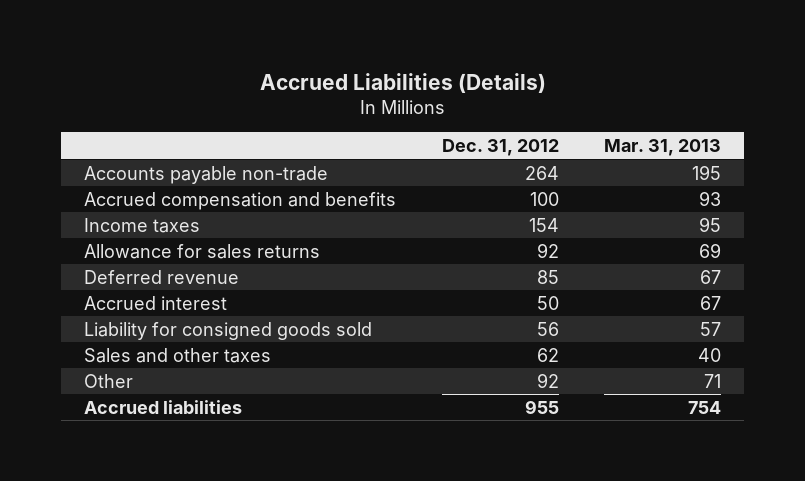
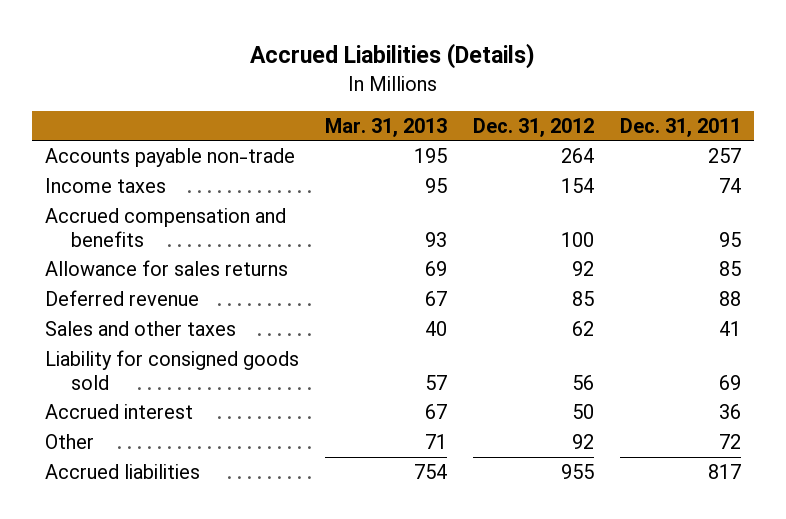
none -> [619,117,741,137] Dec. 31, 2011
[84,191,397,210] Accrued compensation and benefits -> [45,207,287,247] Accrued compensation and benefits
[84,321,373,340] Liability for consigned goods sold -> [45,349,300,390] Liability for consigned goods sold
[84,295,228,310] Accrued interest -> [45,403,194,419] Accrued interest

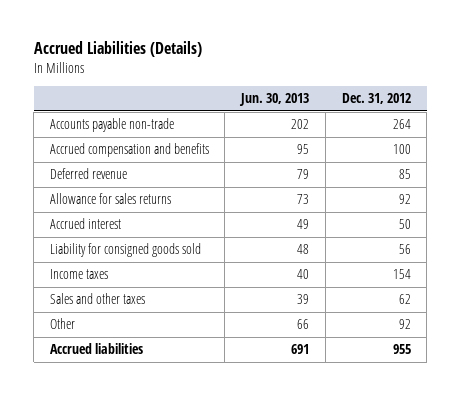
[324,117,447,137] Mar. 31, 2013 -> none
[619,117,741,137] Dec. 31, 2011 -> none
none -> [239,93,310,107] Jun. 30, 2013
[45,259,289,276] Allowance for sales returns -> [49,193,171,205] Allowance for sales returns
[45,349,300,390] Liability for consigned goods sold -> [49,243,201,258] Liability for consigned goods sold
[45,177,167,193] Income taxes -> [49,269,108,280] Income taxes
[45,320,237,336] Sales and other taxes -> [49,293,145,305] Sales and other taxes

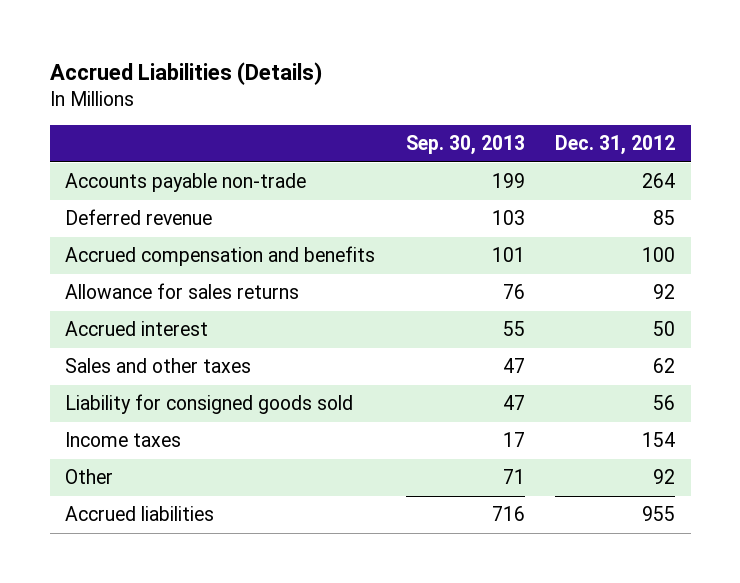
[239,93,310,107] Jun. 30, 2013 -> none
none -> [405,135,525,156] Sep. 30, 2013
[49,143,209,158] Accrued compensation and benefits -> [65,246,376,267] Accrued compensation and benefits
[49,293,145,305] Sales and other taxes -> [65,358,252,374] Sales and other taxes

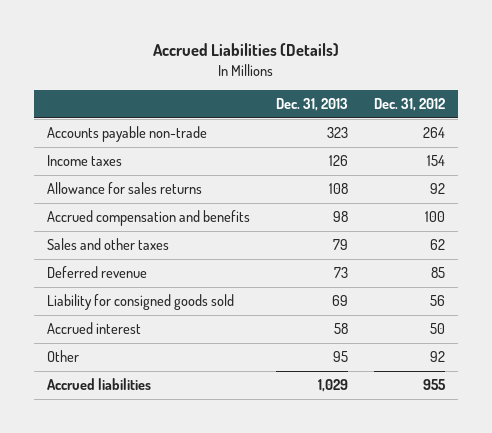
[405,135,525,156] Sep. 30, 2013 -> none
none -> [276,97,349,111] Dec. 31, 2013
[65,432,182,448] Income taxes -> [47,155,123,167] Income taxes
[65,246,376,267] Accrued compensation and benefits -> [47,210,251,227] Accrued compensation and benefits
[65,209,213,226] Deferred revenue -> [47,266,148,279] Deferred revenue
[65,321,209,337] Accrued interest -> [47,322,142,335] Accrued interest

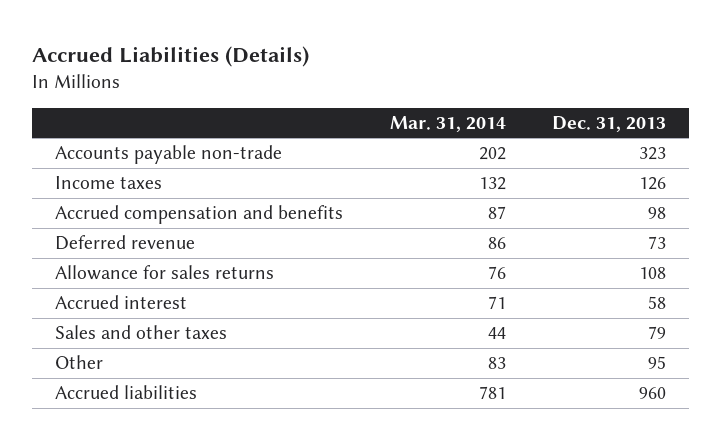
[374,97,446,111] Dec. 31, 2012 -> none
none -> [389,115,506,132] Mar. 31, 2014
[47,294,235,311] Liability for consigned goods sold -> none
[47,182,203,195] Allowance for sales returns -> [55,265,275,281] Allowance for sales returns
[47,238,170,251] Sales and other taxes -> [55,325,228,340] Sales and other taxes
[318,379,349,393] 1,029 -> [638,387,666,400] 960

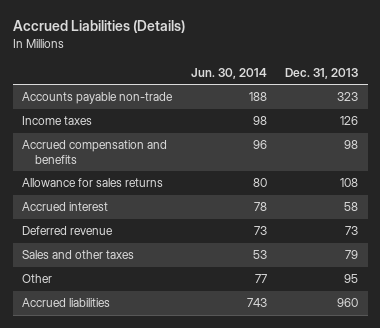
[389,115,506,132] Mar. 31, 2014 -> none
none -> [190,67,267,79] Jun. 30, 2014
[55,235,196,251] Deferred revenue -> [21,226,113,236] Deferred revenue

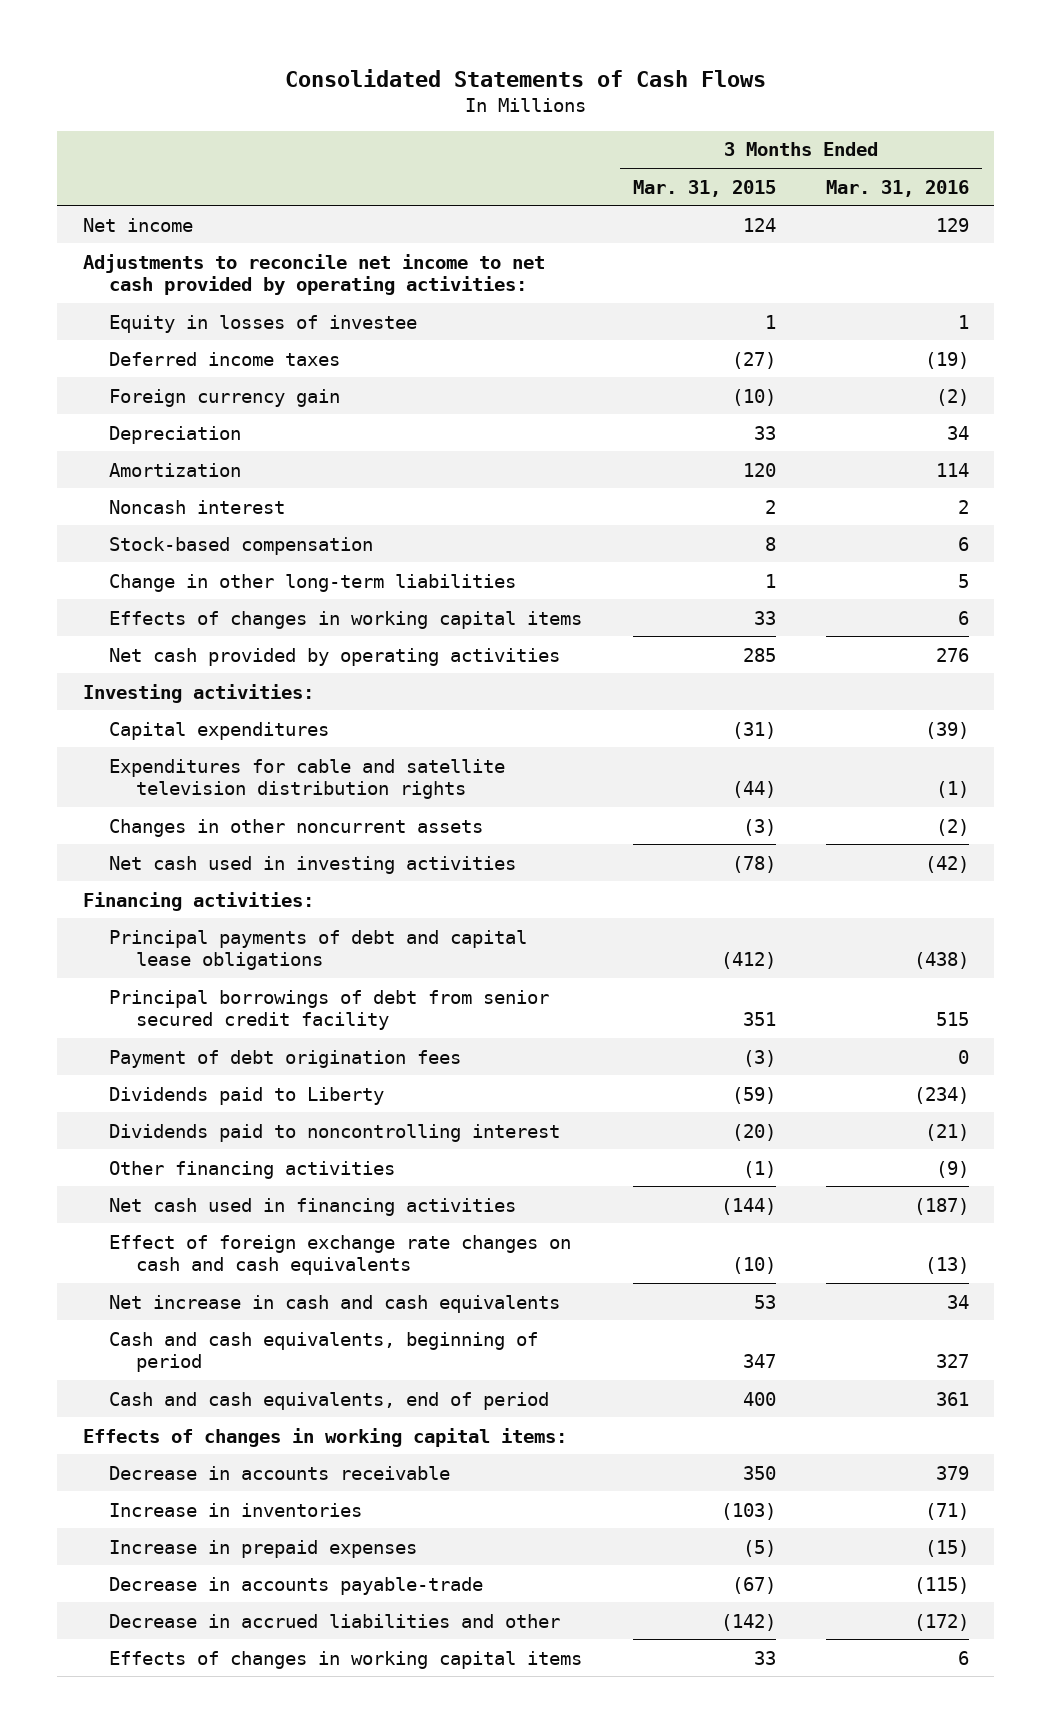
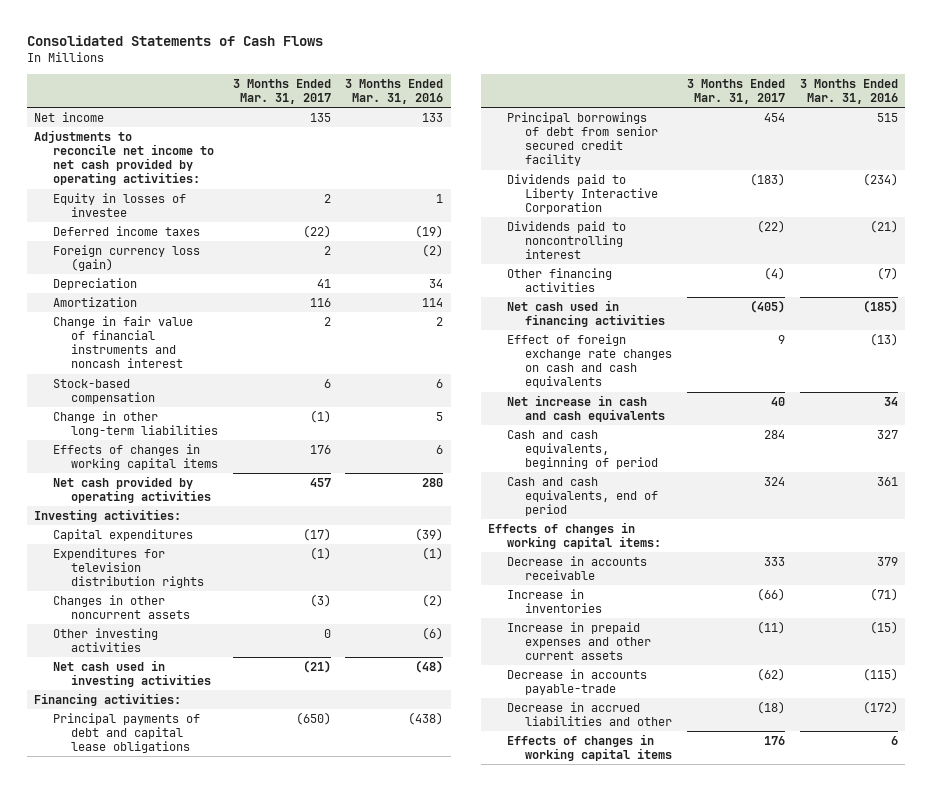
[632,179,776,197] Mar. 31, 2015 -> none
none -> [232,78,331,105] 3 Months Ended Mar. 31, 2017
[936,217,970,232] 129 -> [422,112,444,122] 133
[109,388,341,407] Foreign currency gain -> [52,244,200,272] Foreign currency loss (gain)
[109,499,286,514] Noncash interest -> [52,315,193,369] Change in fair value of financial instruments and noncash interest
[936,647,970,662] 276 -> [422,477,444,487] 280
[109,758,506,799] Expenditures for cable and satellite television distribution rights -> [52,547,204,589] Expenditures for television distribution rights
none -> [52,627,158,653] Other investing activities
[925,855,970,873] (42) -> [415,659,444,673] (48)
[109,1049,462,1068] Payment of debt origination fees -> none
[109,1086,385,1105] Dividends paid to Liberty -> [506,173,659,215] Dividends paid to Liberty Interactive Corporation
[936,1160,970,1178] (9) -> [876,266,898,280] (7)
[914,1197,970,1215] (187) -> [862,299,898,313] (185)
[109,1539,418,1558] Increase in prepaid expenses -> [506,621,652,661] Increase in prepaid expenses and other current assets

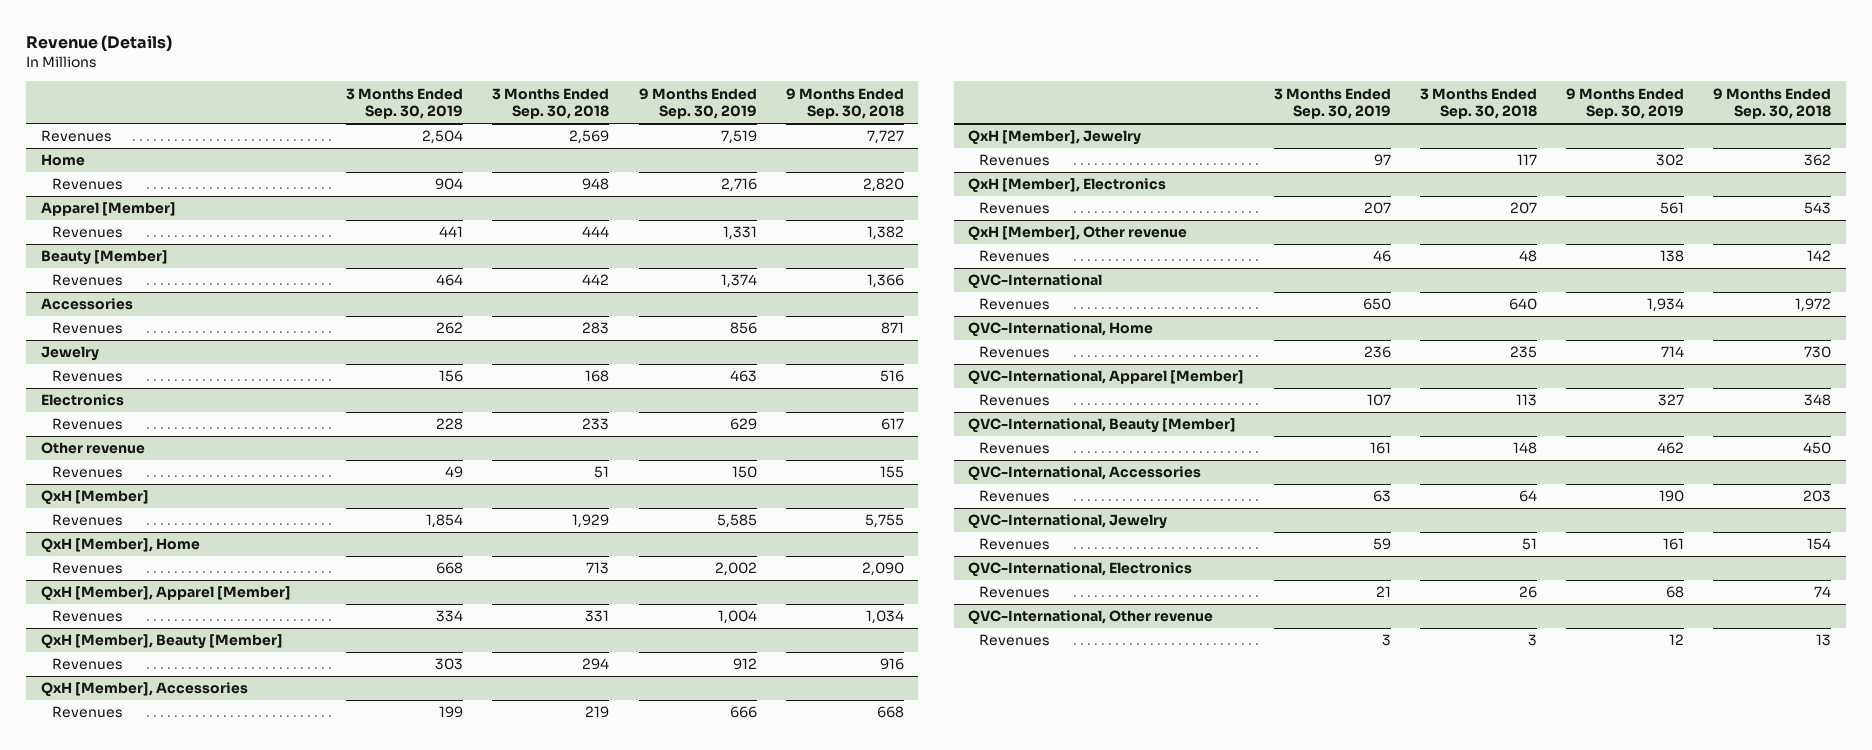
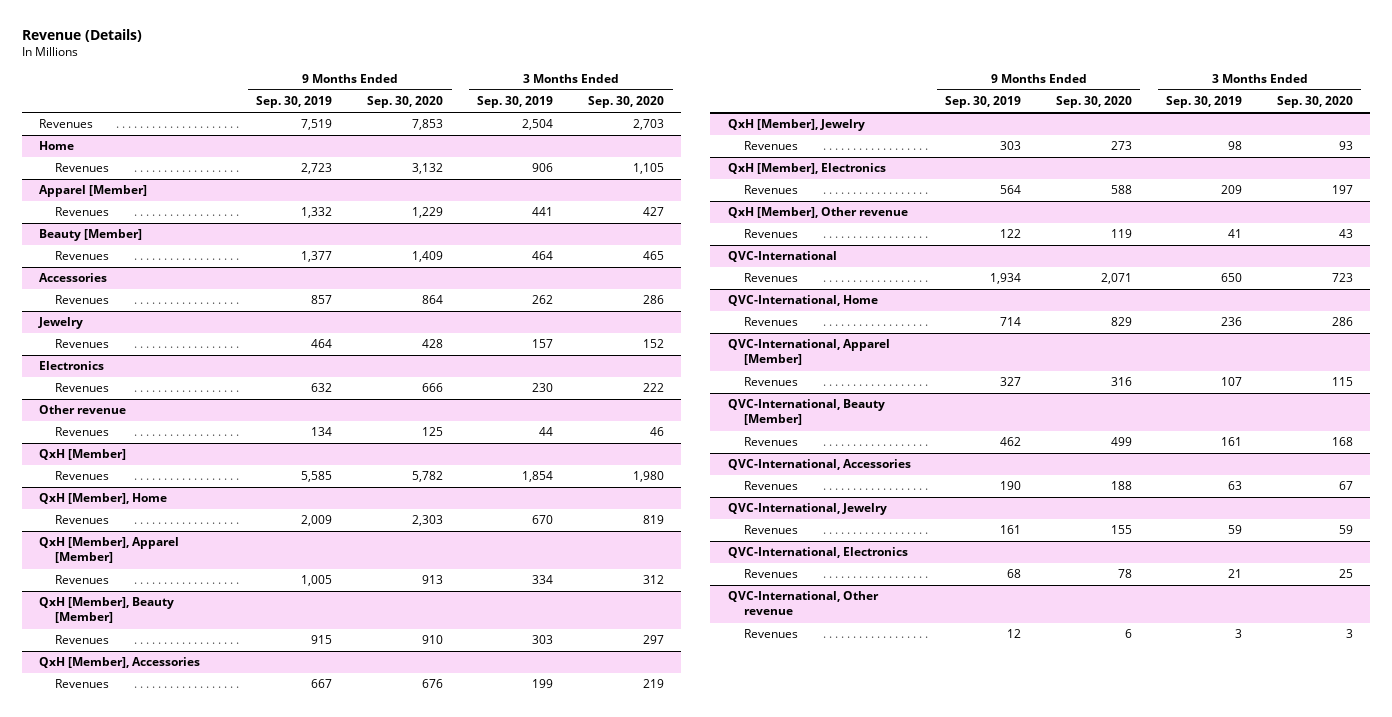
[492,87,610,120] 3 Months Ended Sep. 30, 2018 -> none
[785,87,904,120] 9 Months Ended Sep. 30, 2018 -> none
none -> [366,96,443,109] Sep. 30, 2020
none -> [587,96,664,109] Sep. 30, 2020
[435,178,464,191] 904 -> [532,163,554,173] 906
[720,178,757,193] 2,716 -> [301,163,333,175] 2,723
[722,226,757,241] 1,331 -> [301,207,333,219] 1,332
[720,274,757,289] 1,374 -> [301,251,333,263] 1,377
[729,322,757,335] 856 -> [311,295,333,305] 857
[439,370,464,383] 156 -> [532,339,554,349] 157
[729,370,757,383] 463 -> [311,339,333,349] 464
[436,418,464,431] 228 -> [532,383,554,393] 230
[729,418,757,431] 629 -> [311,383,333,393] 632
[445,466,464,479] 49 -> [539,427,554,437] 44
[731,466,757,479] 150 -> [311,427,333,437] 134
[436,562,464,575] 668 -> [532,515,554,525] 670
[714,562,757,577] 2,002 -> [301,515,333,527] 2,009
[717,610,757,625] 1,004 -> [301,575,333,587] 1,005
[732,658,757,671] 912 -> [311,635,333,645] 915
[729,706,757,719] 666 -> [311,679,333,689] 667
[1373,154,1391,167] 97 -> [1228,141,1243,151] 98
[1655,154,1684,167] 302 -> [1000,141,1022,151] 303
[1363,202,1391,215] 207 -> [1221,185,1243,195] 209
[1659,202,1684,215] 561 -> [1000,185,1022,195] 564
[1372,250,1391,263] 46 -> [1228,229,1243,239] 41
[1659,250,1684,263] 138 -> [1000,229,1022,239] 122

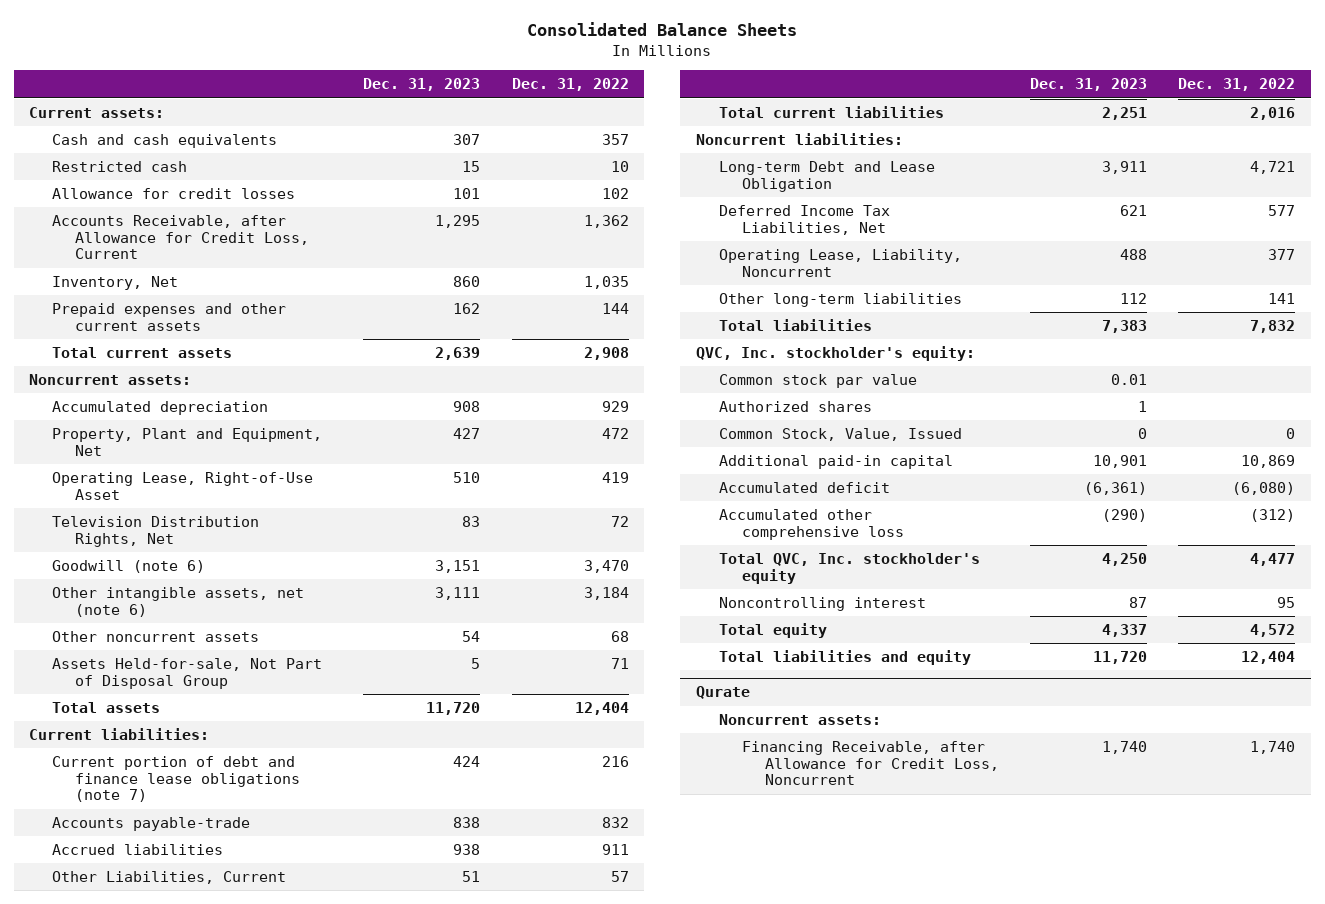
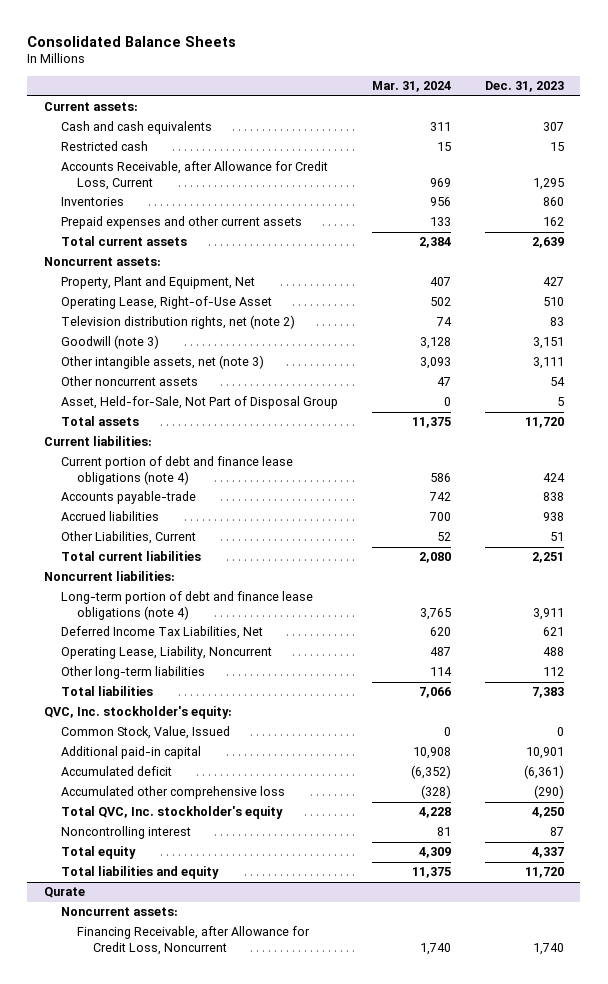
[511,78,629,92] Dec. 31, 2022 -> none
none -> [371,81,451,93] Mar. 31, 2024
[52,187,296,199] Allowance for credit losses -> none
[52,275,179,290] Inventory, Net -> [60,197,124,207] Inventories
[52,400,269,415] Accumulated depreciation -> none
[52,515,260,547] Television Distribution Rights, Net -> [60,315,295,330] Television distribution rights, net (note 2)
[52,559,206,573] Goodwill (note 6) -> [60,335,159,350] Goodwill (note 3)
[52,586,305,617] Other intangible assets, net (note 6) -> [60,355,264,370] Other intangible assets, net (note 3)
[52,657,323,689] Assets Held-for-sale, Not Part of Disposal Group -> [60,396,338,410] Asset, Held-for-Sale, Not Part of Disposal Group
[52,755,301,803] Current portion of debt and finance lease obligations (note 7) -> [60,456,293,485] Current portion of debt and finance lease obligations (note 4)
[718,160,935,192] Long-term Debt and Lease Obligation -> [60,591,313,620] Long-term portion of debt and finance lease obligations (note 4)
[718,373,917,388] Common stock par value -> none
[718,400,872,412] Authorized shares -> none

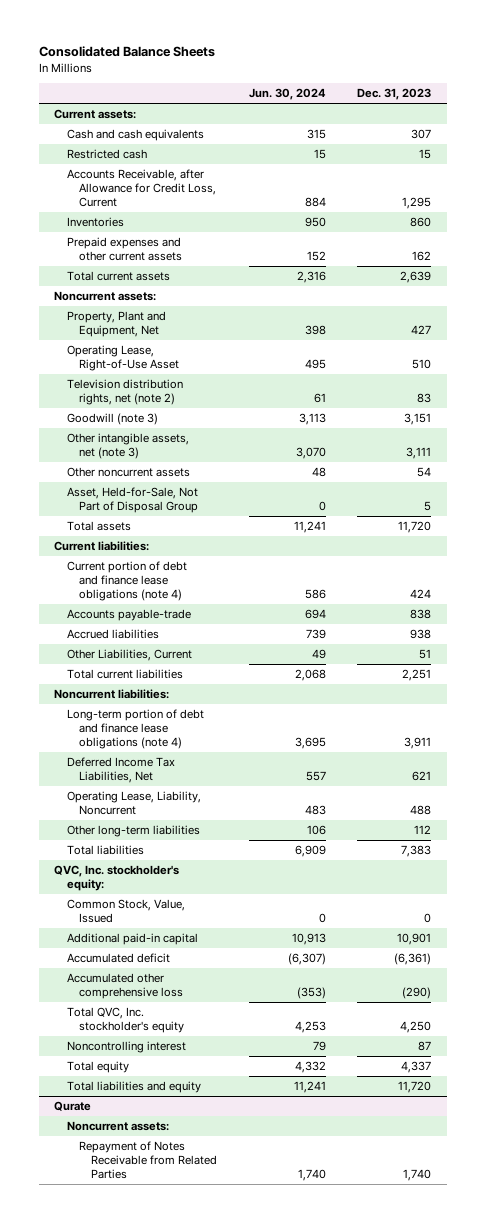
[371,81,451,93] Mar. 31, 2024 -> none
none -> [248,88,326,101] Jun. 30, 2024
[76,926,310,955] Financing Receivable, after Allowance for Credit Loss, Noncurrent -> [78,1141,218,1180] Repayment of Notes Receivable from Related Parties

